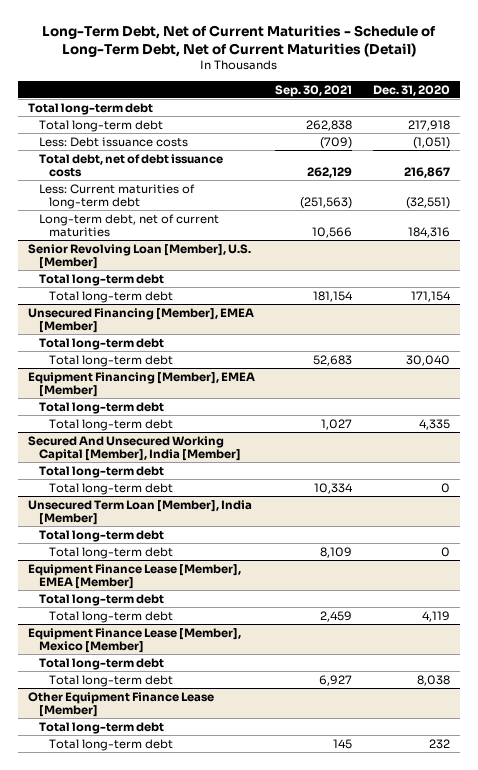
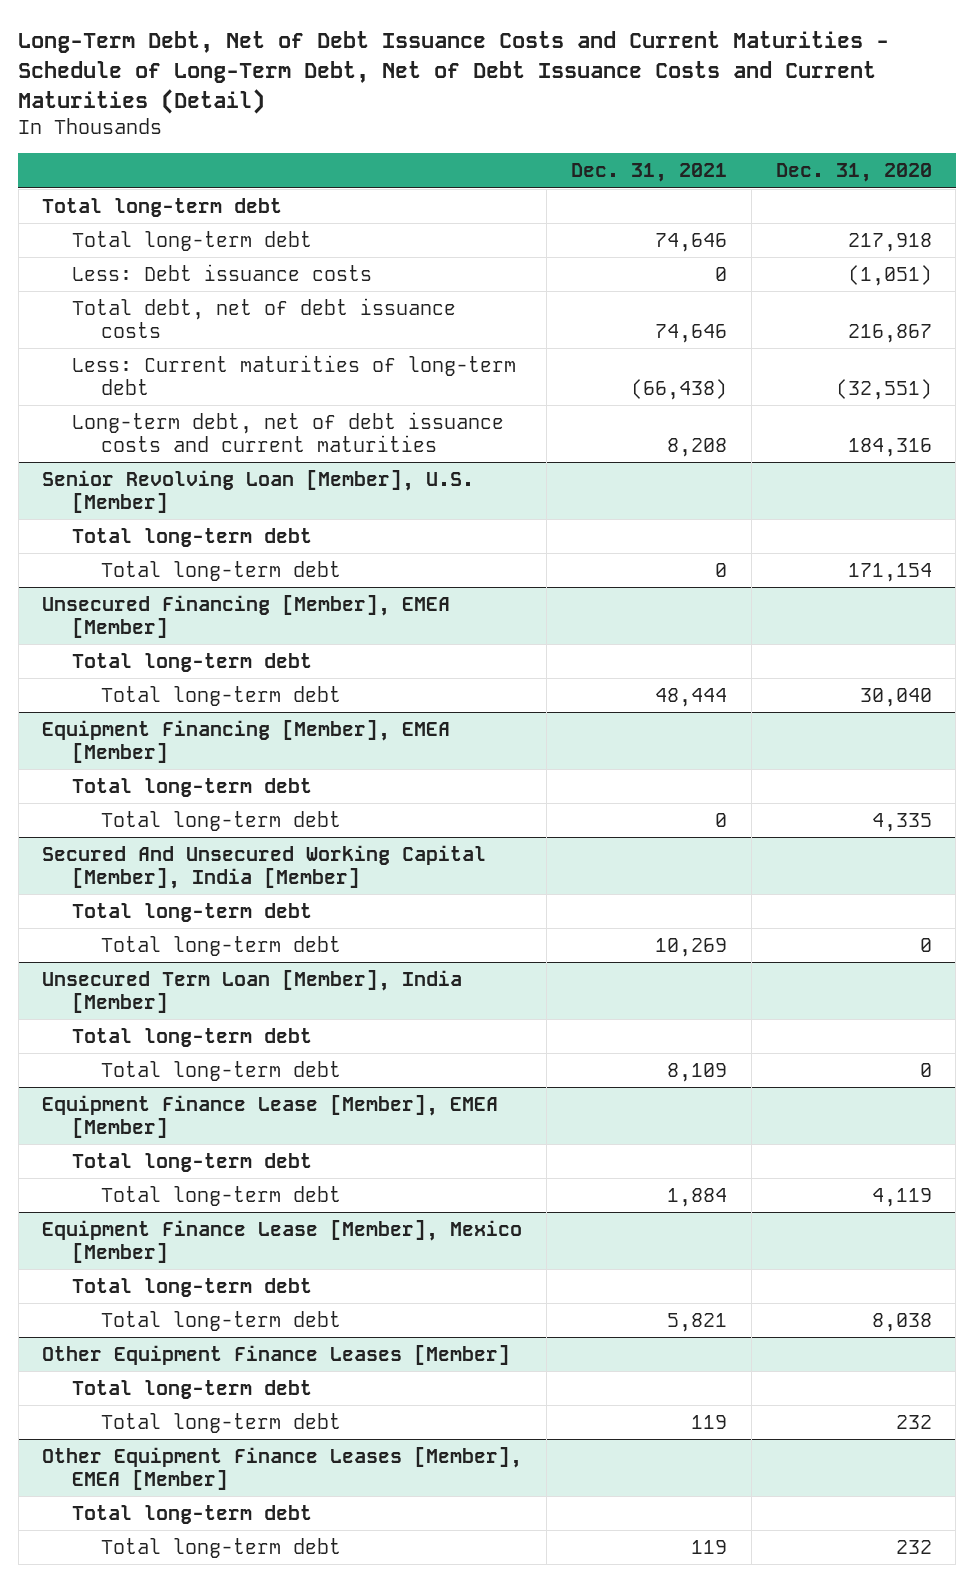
[41,24,436,57] Long-Term Debt, Net of Current Maturities - Schedule of Long-Term Debt, Net of Current Maturities (Detail) -> [18,30,890,114] Long-Term Debt, Net of Debt Issuance Costs and Current Maturities - Schedule of Long-Term Debt, Net of Debt Issuance Costs and Current Maturities (Detail)
[275,84,353,97] Sep. 30, 2021 -> none
none -> [570,163,727,183] Dec. 31, 2021
[38,213,219,238] Long-term debt, net of current maturities -> [71,411,504,452] Long-term debt, net of debt issuance costs and current maturities
[27,691,214,718] Other Equipment Finance Lease [Member] -> [42,1344,511,1365] Other Equipment Finance Leases [Member]
none -> [42,1446,523,1490] Other Equipment Finance Leases [Member], EMEA [Member]
none -> [71,1504,312,1524] Total long-term debt
none -> [101,1537,342,1558] Total long-term debt

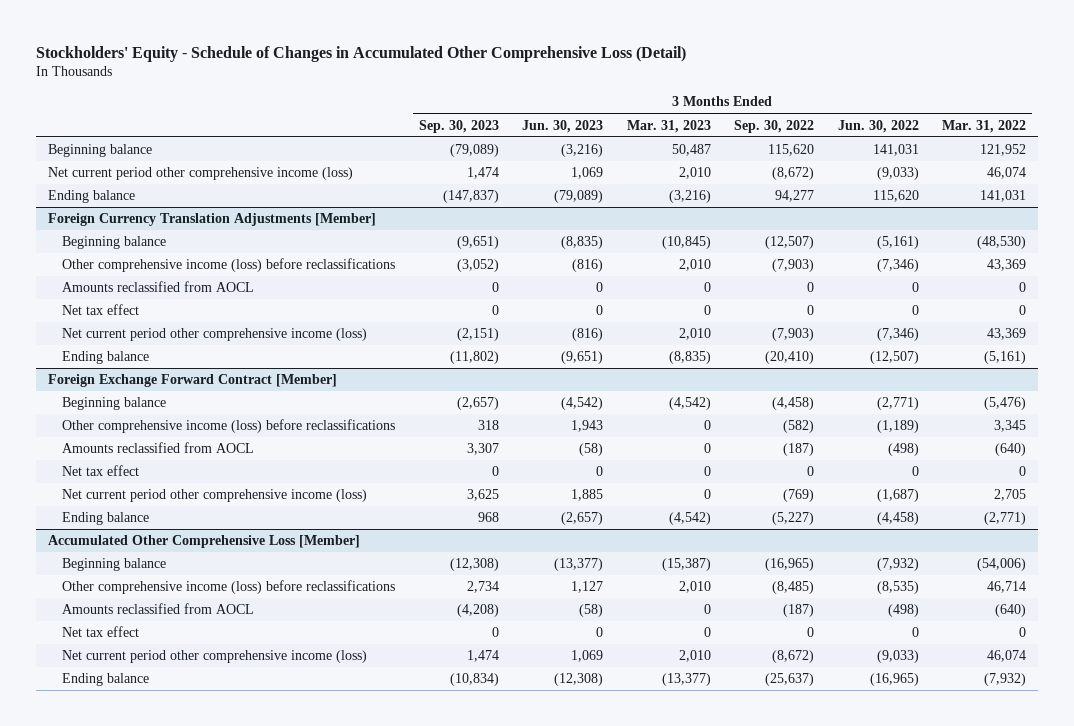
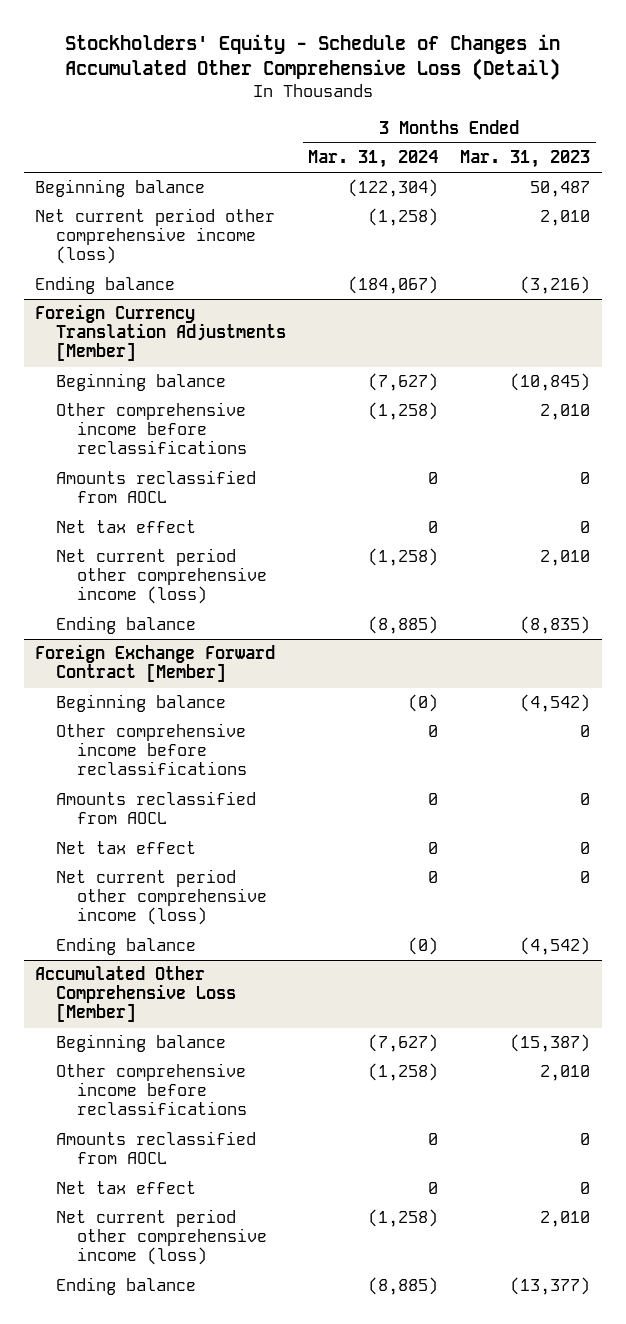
[418,119,499,133] Sep. 30, 2023 -> none
[522,119,604,133] Jun. 30, 2023 -> none
[734,119,815,133] Sep. 30, 2022 -> none
[837,119,919,133] Jun. 30, 2022 -> none
[941,119,1026,133] Mar. 31, 2022 -> none
none -> [308,150,439,169] Mar. 31, 2024
[62,258,396,273] Other comprehensive income (loss) before reclassifications -> [56,402,248,455] Other comprehensive income before reclassifications
[62,419,396,434] Other comprehensive income (loss) before reclassifications -> [56,723,248,776] Other comprehensive income before reclassifications
[62,580,396,595] Other comprehensive income (loss) before reclassifications -> [56,1063,248,1116] Other comprehensive income before reclassifications

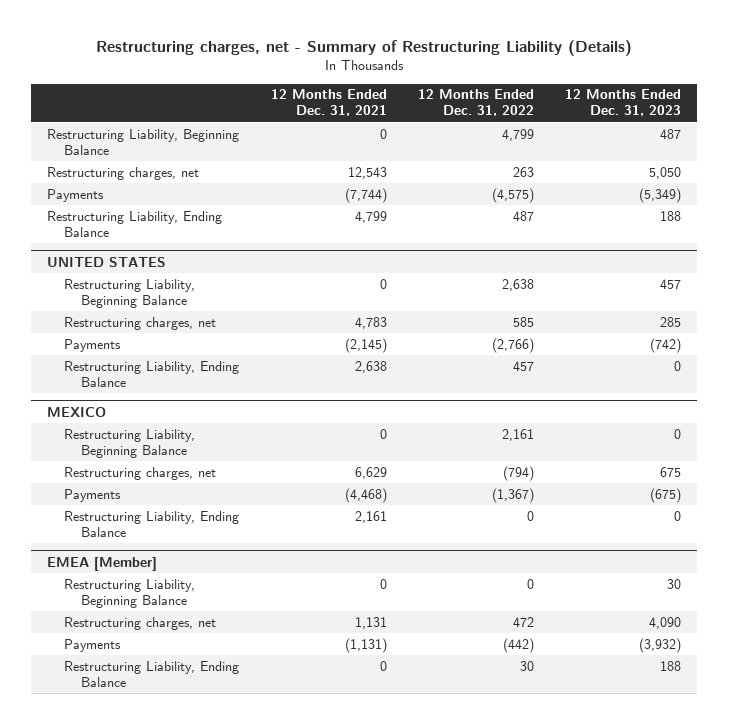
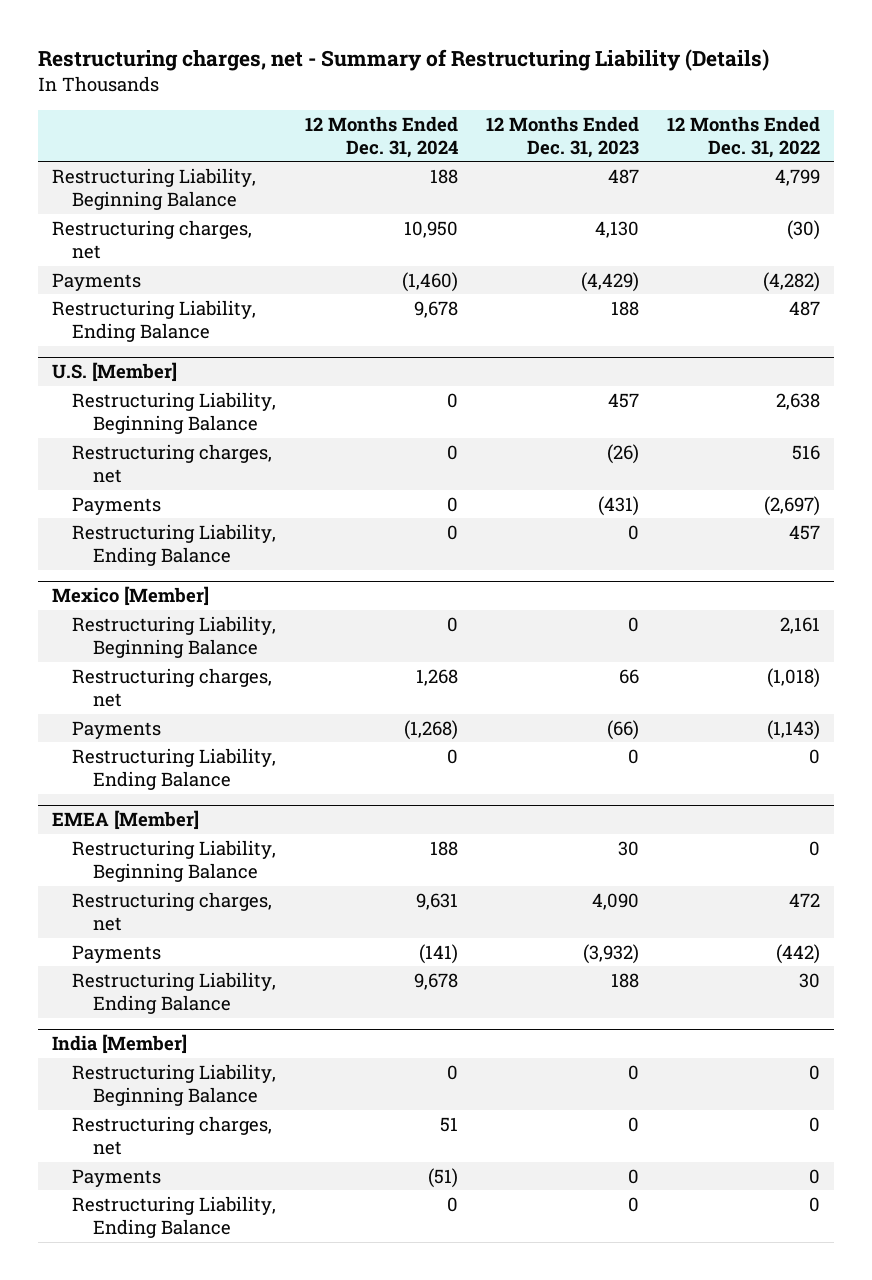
[270,89,387,117] 12 Months Ended Dec. 31, 2021 -> none
none -> [304,115,458,158] 12 Months Ended Dec. 31, 2024
[513,166,535,177] 263 -> [786,219,820,240] (30)
[649,166,682,179] 5,050 -> [594,220,639,238] 4,130
[492,187,535,203] (4,575) -> [762,271,820,292] (4,282)
[639,187,682,203] (5,349) -> [580,271,639,292] (4,429)
[47,256,167,267] UNITED STATES -> [51,362,177,383] U.S. [Member]
[513,316,535,327] 585 -> [791,444,820,460] 516
[660,316,682,327] 285 -> [606,443,639,464] (26)
[492,337,535,353] (2,766) -> [763,495,820,516] (2,697)
[650,337,682,353] (742) -> [597,495,639,516] (431)
[47,405,107,417] MEXICO -> [51,586,209,607] Mexico [Member]
[503,465,535,481] (794) -> [766,667,820,688] (1,018)
[660,466,682,477] 675 -> [618,668,639,684] 66
[492,487,535,503] (1,367) -> [766,719,820,740] (1,143)
[650,487,682,503] (675) -> [606,719,639,740] (66)
none -> [51,1034,187,1055] India [Member]
none -> [72,1063,277,1107] Restructuring Liability, Beginning Balance
none -> [72,1115,273,1156] Restructuring charges, net
none -> [72,1168,162,1187] Payments
none -> [72,1195,277,1239] Restructuring Liability, Ending Balance

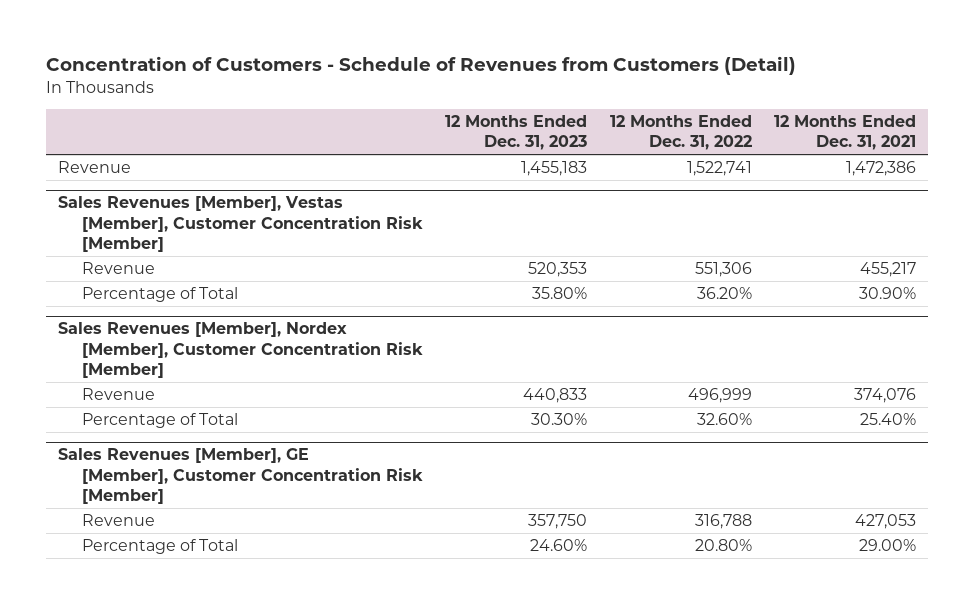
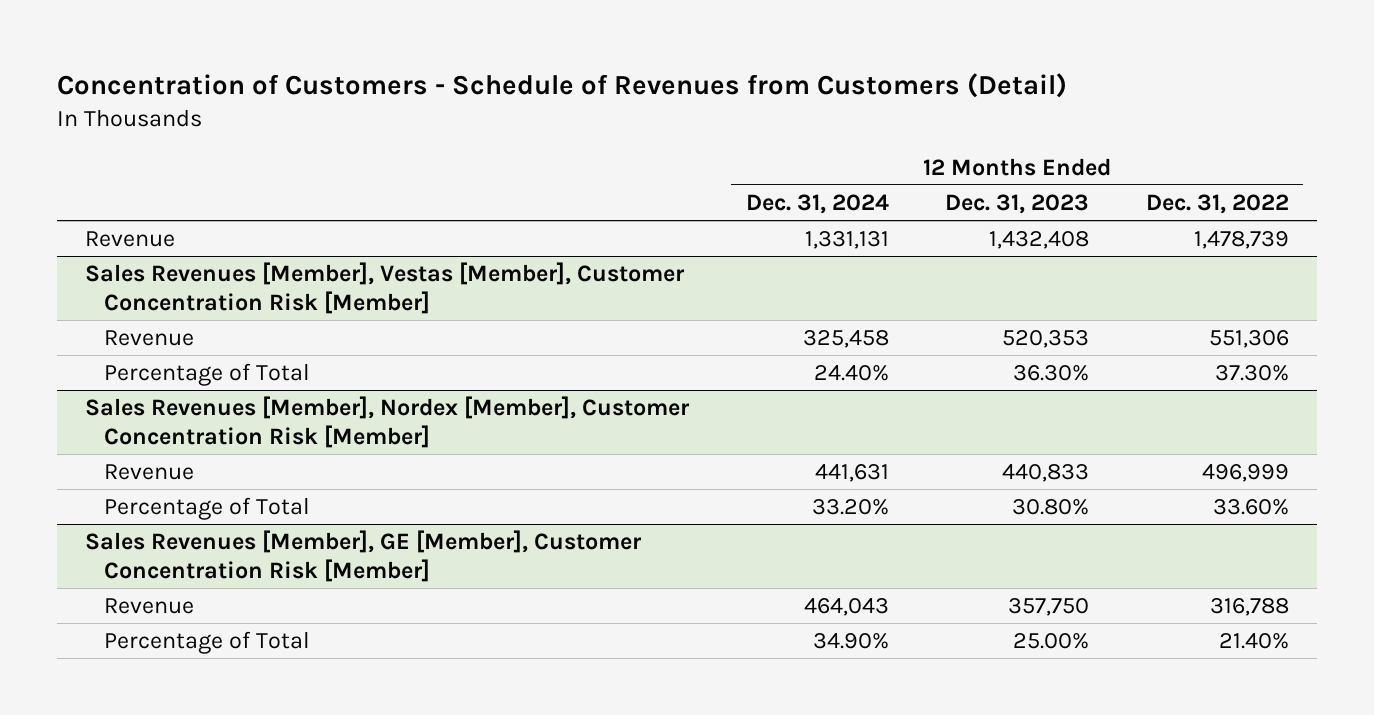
[774,114,917,151] 12 Months Ended Dec. 31, 2021 -> none
none -> [745,193,889,214] Dec. 31, 2024
[521,161,588,177] 1,455,183 -> [989,231,1090,250] 1,432,408
[686,161,752,177] 1,522,741 -> [1193,231,1289,250] 1,478,739
[532,287,588,300] 35.80% -> [1013,365,1090,382] 36.30%
[696,287,752,300] 36.20% -> [1214,365,1289,382] 37.30%
[531,413,588,426] 30.30% -> [1012,499,1090,516] 30.80%
[696,413,752,426] 32.60% -> [1212,499,1289,516] 33.60%
[530,539,588,552] 24.60% -> [1013,633,1090,650] 25.00%
[694,539,752,552] 20.80% -> [1218,633,1289,650] 21.40%

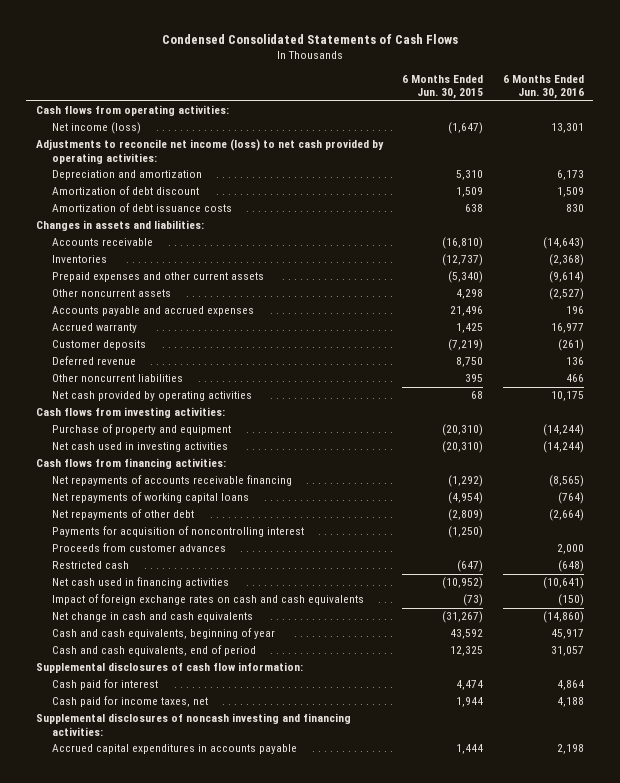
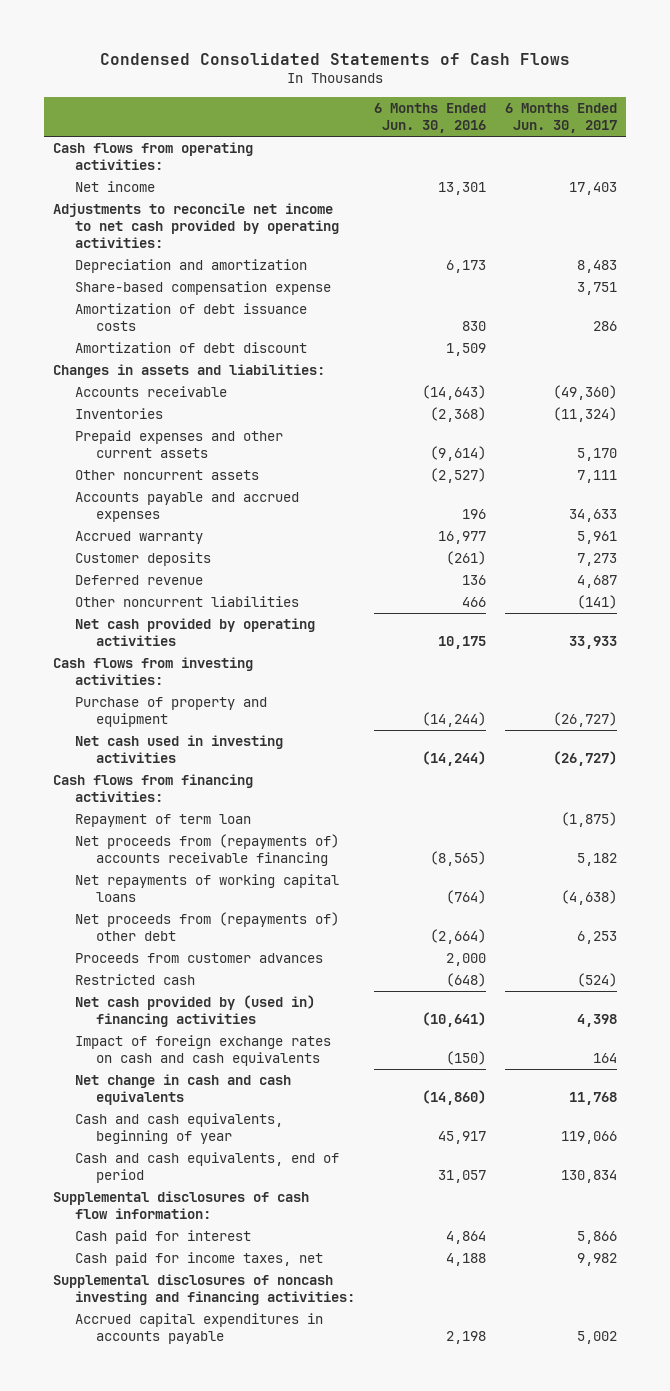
[402,75,484,100] 6 Months Ended Jun. 30, 2015 -> none
none -> [504,102,617,133] 6 Months Ended Jun. 30, 2017
[52,122,142,135] Net income (loss) -> [74,181,155,193] Net income
[36,139,385,164] Adjustments to reconcile net income (loss) to net cash provided by operating activities: -> [53,203,339,248] Adjustments to reconcile net income to net cash provided by operating activities:
none -> [74,281,331,296] Share-based compensation expense
[52,186,200,196] Amortization of debt discount -> [74,342,307,354] Amortization of debt discount
none -> [74,814,251,828] Repayment of term loan
[52,475,293,487] Net repayments of accounts receivable financing -> [74,834,339,867] Net proceeds from (repayments of) accounts receivable financing
[52,526,305,538] Payments for acquisition of noncontrolling interest -> none
[52,509,195,521] Net repayments of other debt -> [74,912,339,942] Net proceeds from (repayments of) other debt
[52,577,230,589] Net cash used in financing activities -> [74,995,315,1028] Net cash provided by (used in) financing activities

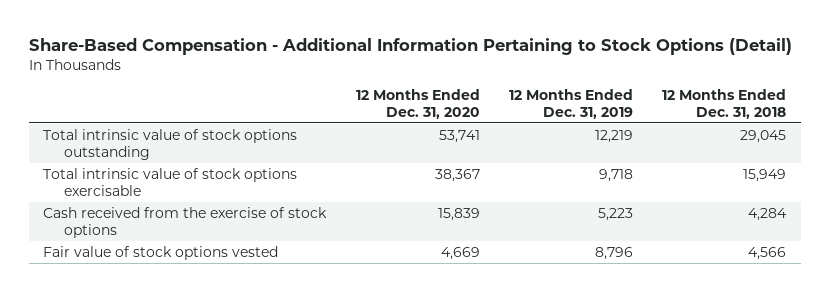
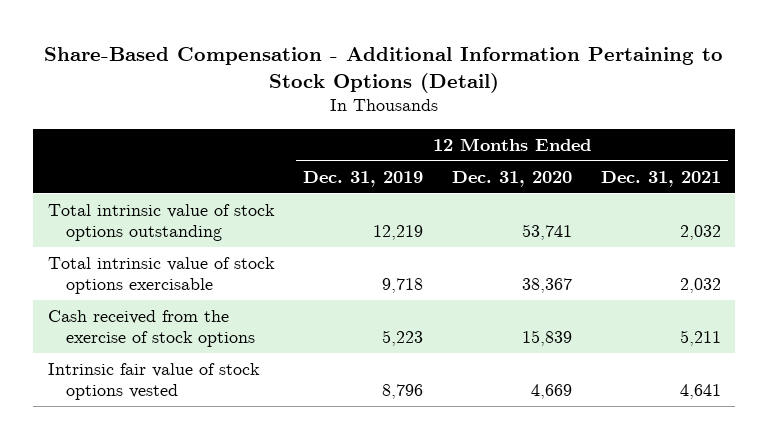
[662,88,787,119] 12 Months Ended Dec. 31, 2018 -> none
none -> [600,170,721,187] Dec. 31, 2021
[43,246,279,261] Fair value of stock options vested -> [47,363,260,401] Intrinsic fair value of stock options vested

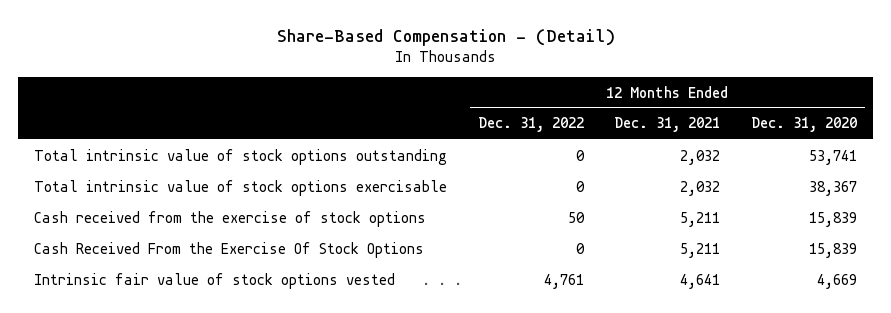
[44,46,724,93] Share-Based Compensation - Additional Information Pertaining to Stock Options (Detail) -> [276,28,615,46] Share-Based Compensation - (Detail)
[302,170,423,187] Dec. 31, 2019 -> none
none -> [477,117,584,133] Dec. 31, 2022
none -> [33,241,424,258] Cash Received From the Exercise Of Stock Options

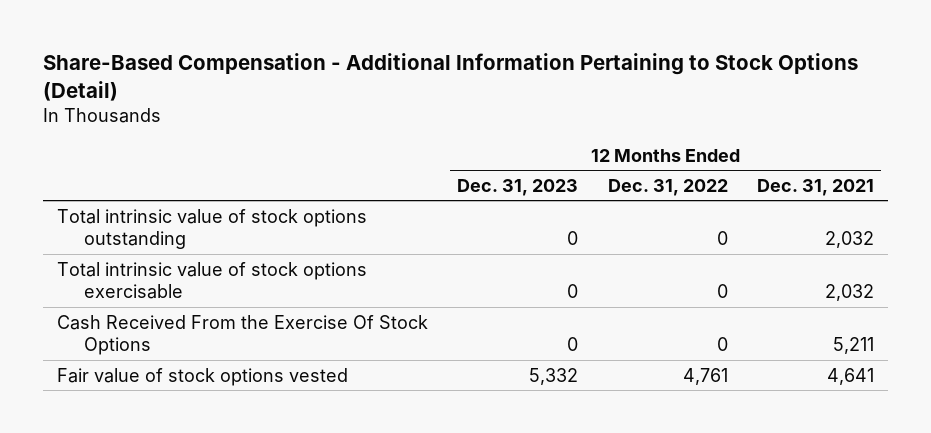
[276,28,615,46] Share-Based Compensation - (Detail) -> [42,53,858,102] Share-Based Compensation - Additional Information Pertaining to Stock Options (Detail)
[751,117,858,133] Dec. 31, 2020 -> none
none -> [457,178,579,196] Dec. 31, 2023
[33,210,426,227] Cash received from the exercise of stock options -> none
[33,272,395,289] Intrinsic fair value of stock options vested -> [57,367,349,386] Fair value of stock options vested

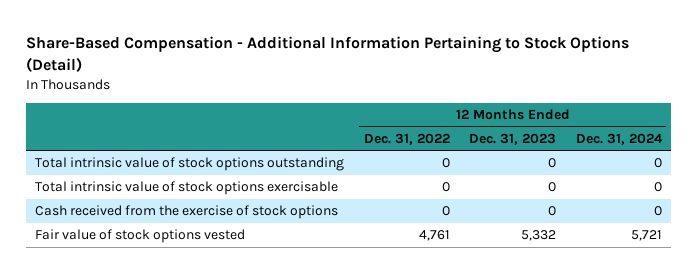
[756,178,874,196] Dec. 31, 2021 -> none
none -> [575,132,663,145] Dec. 31, 2024
[57,314,429,356] Cash Received From the Exercise Of Stock Options -> [35,205,339,220] Cash received from the exercise of stock options

